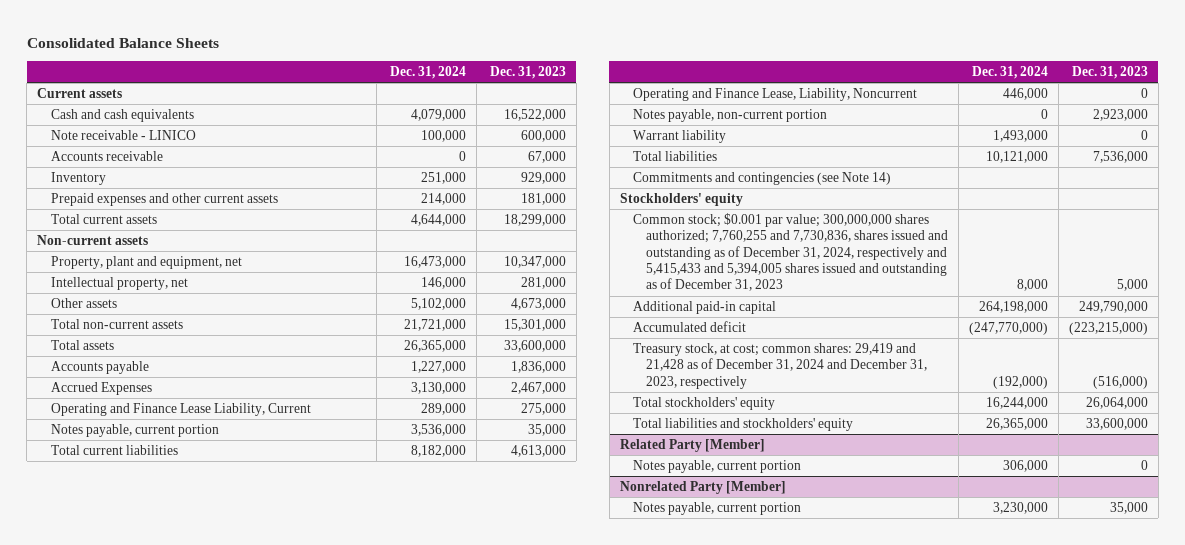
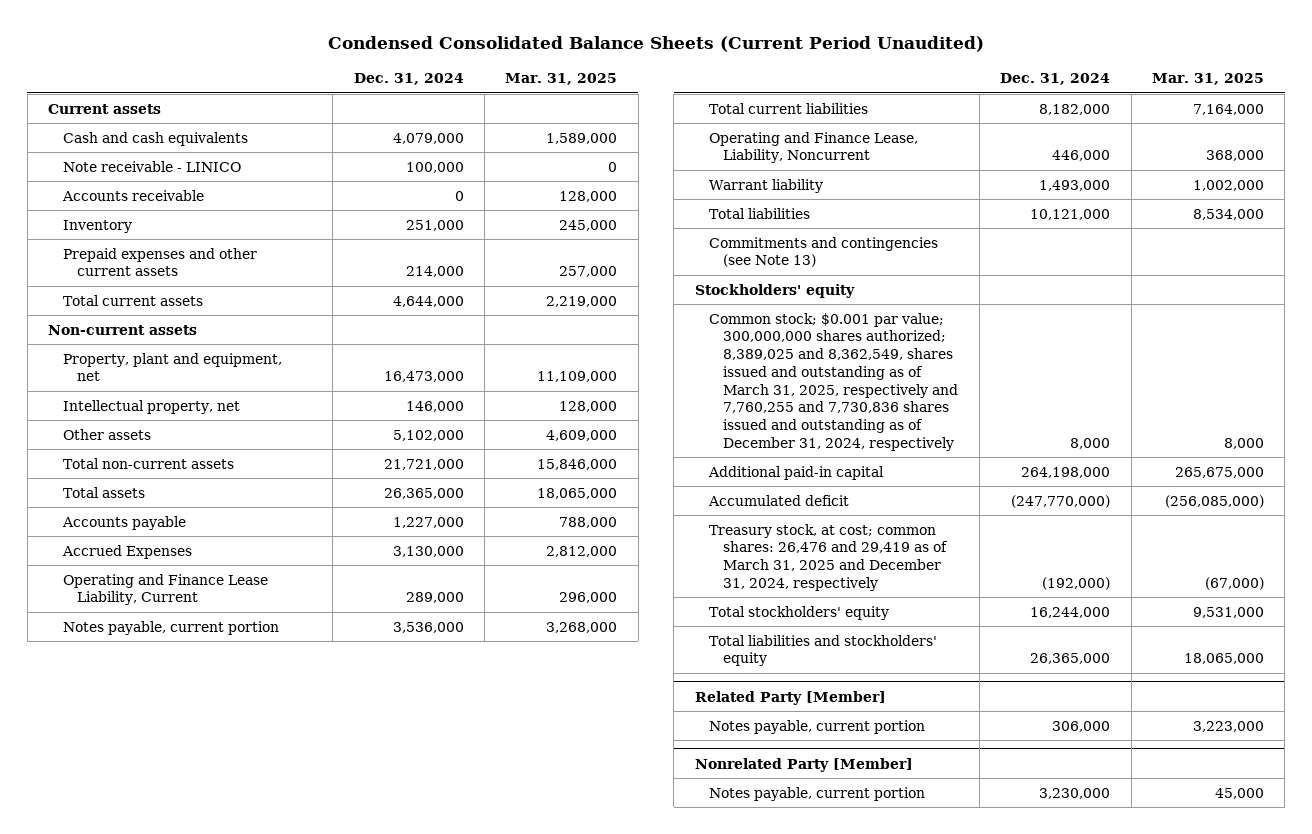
[26,37,219,48] Consolidated Balance Sheets -> [328,36,985,53] Condensed Consolidated Balance Sheets (Current Period Unaudited)
[489,66,566,80] Dec. 31, 2023 -> none
none -> [505,73,618,86] Mar. 31, 2025
[632,109,827,123] Notes payable, non-current portion -> none
[632,172,891,186] Commitments and contingencies (see Note 14) -> [709,236,939,268] Commitments and contingencies (see Note 13)
[632,213,948,292] Common stock; $0.001 par value; 300,000,000 shares authorized; 7,760,255 and 7,730,836, shares issued and outstanding as of December 31, 2024, respectively and 5,415,433 and 5,394,005 shares issued and outstanding as of December 31, 2023 -> [709,312,959,451] Common stock; $0.001 par value; 300,000,000 shares authorized; 8,389,025 and 8,362,549, shares issued and outstanding as of March 31, 2025, respectively and 7,760,255 and 7,730,836 shares issued and outstanding as of December 31, 2024, respectively
[632,343,927,389] Treasury stock, at cost; common shares: 29,419 and 21,428 as of December 31, 2024 and December 31, 2023, respectively -> [709,523,949,591] Treasury stock, at cost; common shares: 26,476 and 29,419 as of March 31, 2025 and December 31, 2024, respectively

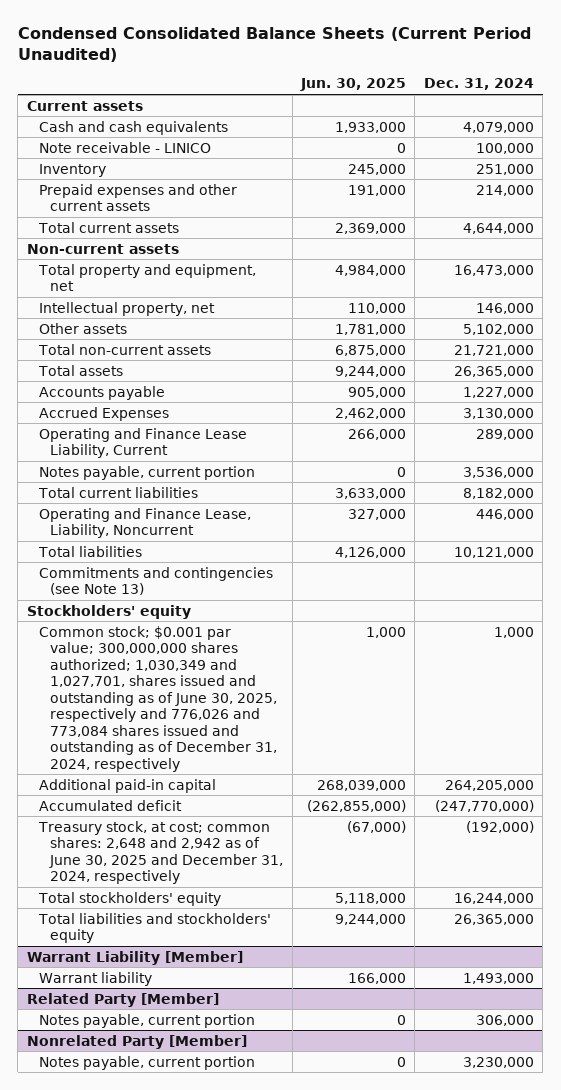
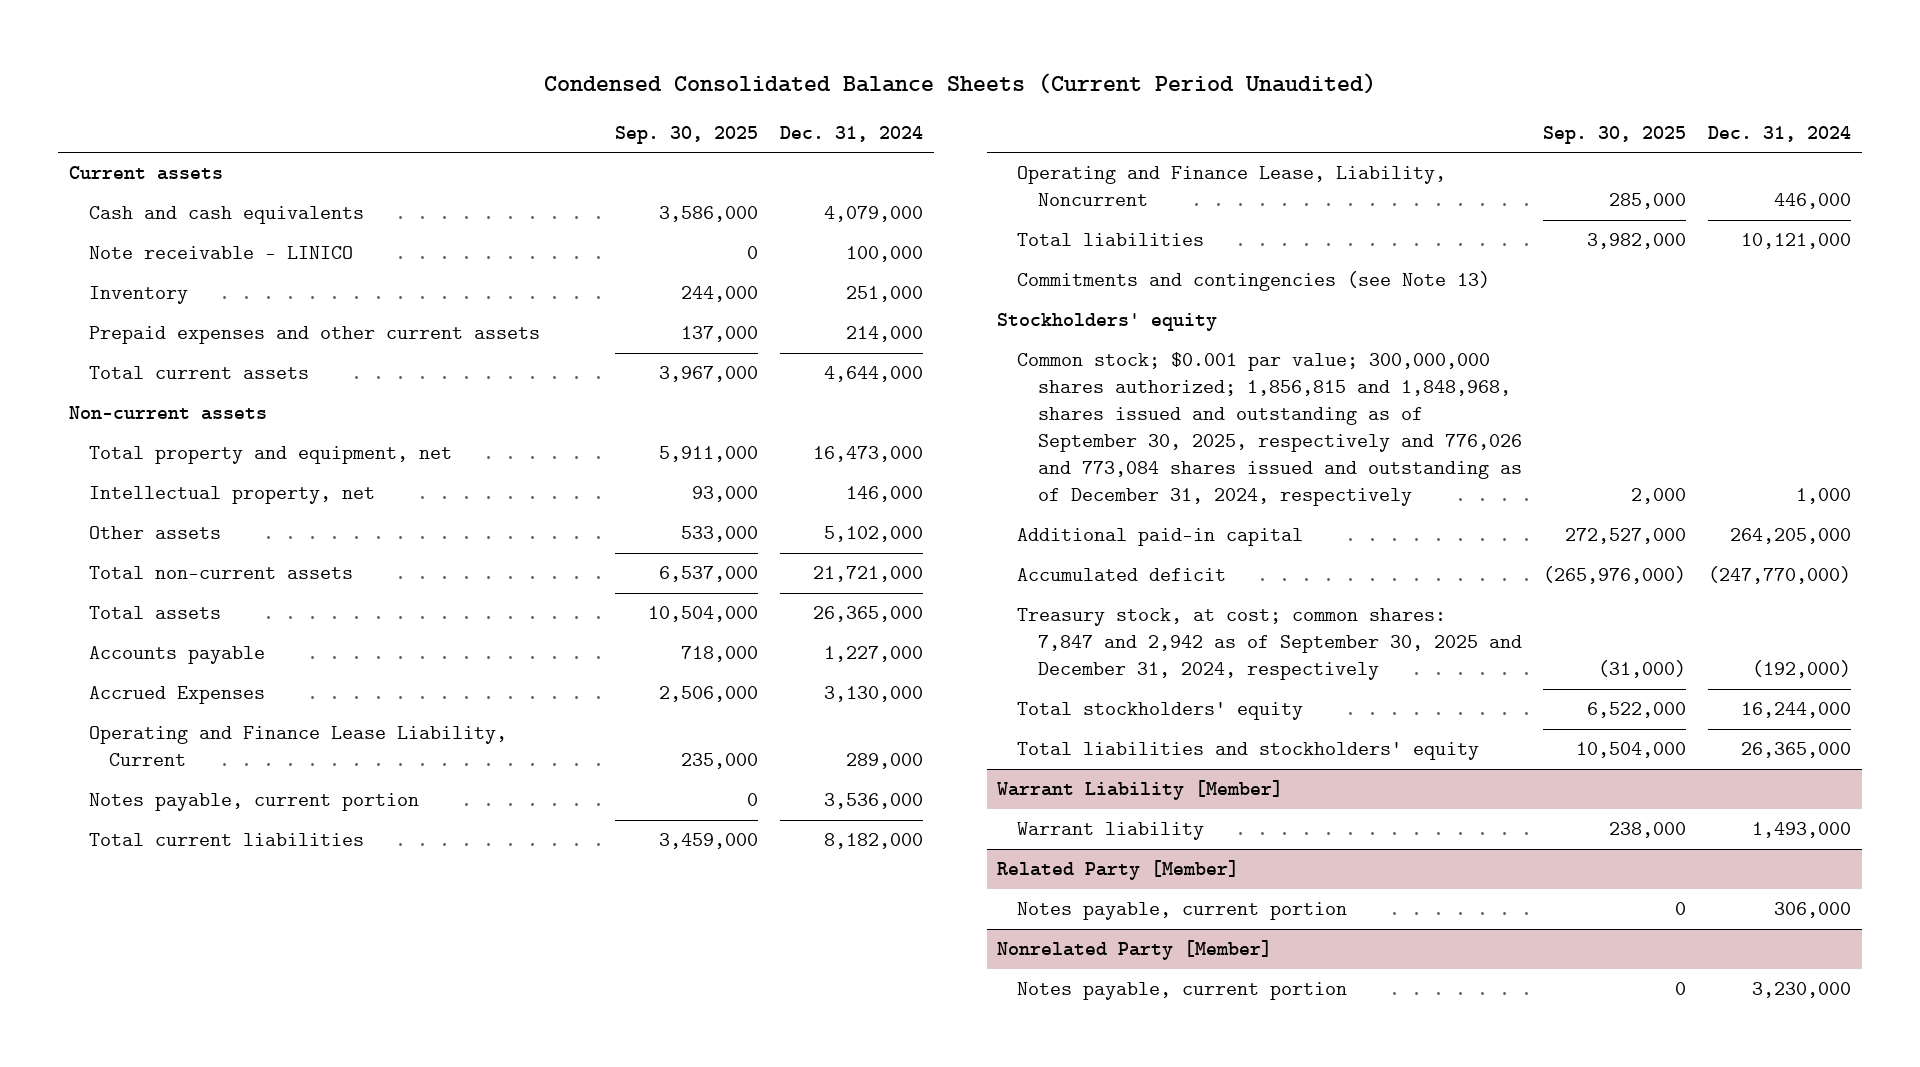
[300,78,407,92] Jun. 30, 2025 -> none
none -> [615,125,759,144] Sep. 30, 2025
[38,625,278,772] Common stock; $0.001 par value; 300,000,000 shares authorized; 1,030,349 and 1,027,701, shares issued and outstanding as of June 30, 2025, respectively and 776,026 and 773,084 shares issued and outstanding as of December 31, 2024, respectively -> [1017,352,1522,507] Common stock; $0.001 par value; 300,000,000 shares authorized; 1,856,815 and 1,848,968, shares issued and outstanding as of September 30, 2025, respectively and 776,026 and 773,084 shares issued and outstanding as of December 31, 2024, respectively
[37,820,284,885] Treasury stock, at cost; common shares: 2,648 and 2,942 as of June 30, 2025 and December 31, 2024, respectively -> [1017,608,1522,681] Treasury stock, at cost; common shares: 7,847 and 2,942 as of September 30, 2025 and December 31, 2024, respectively

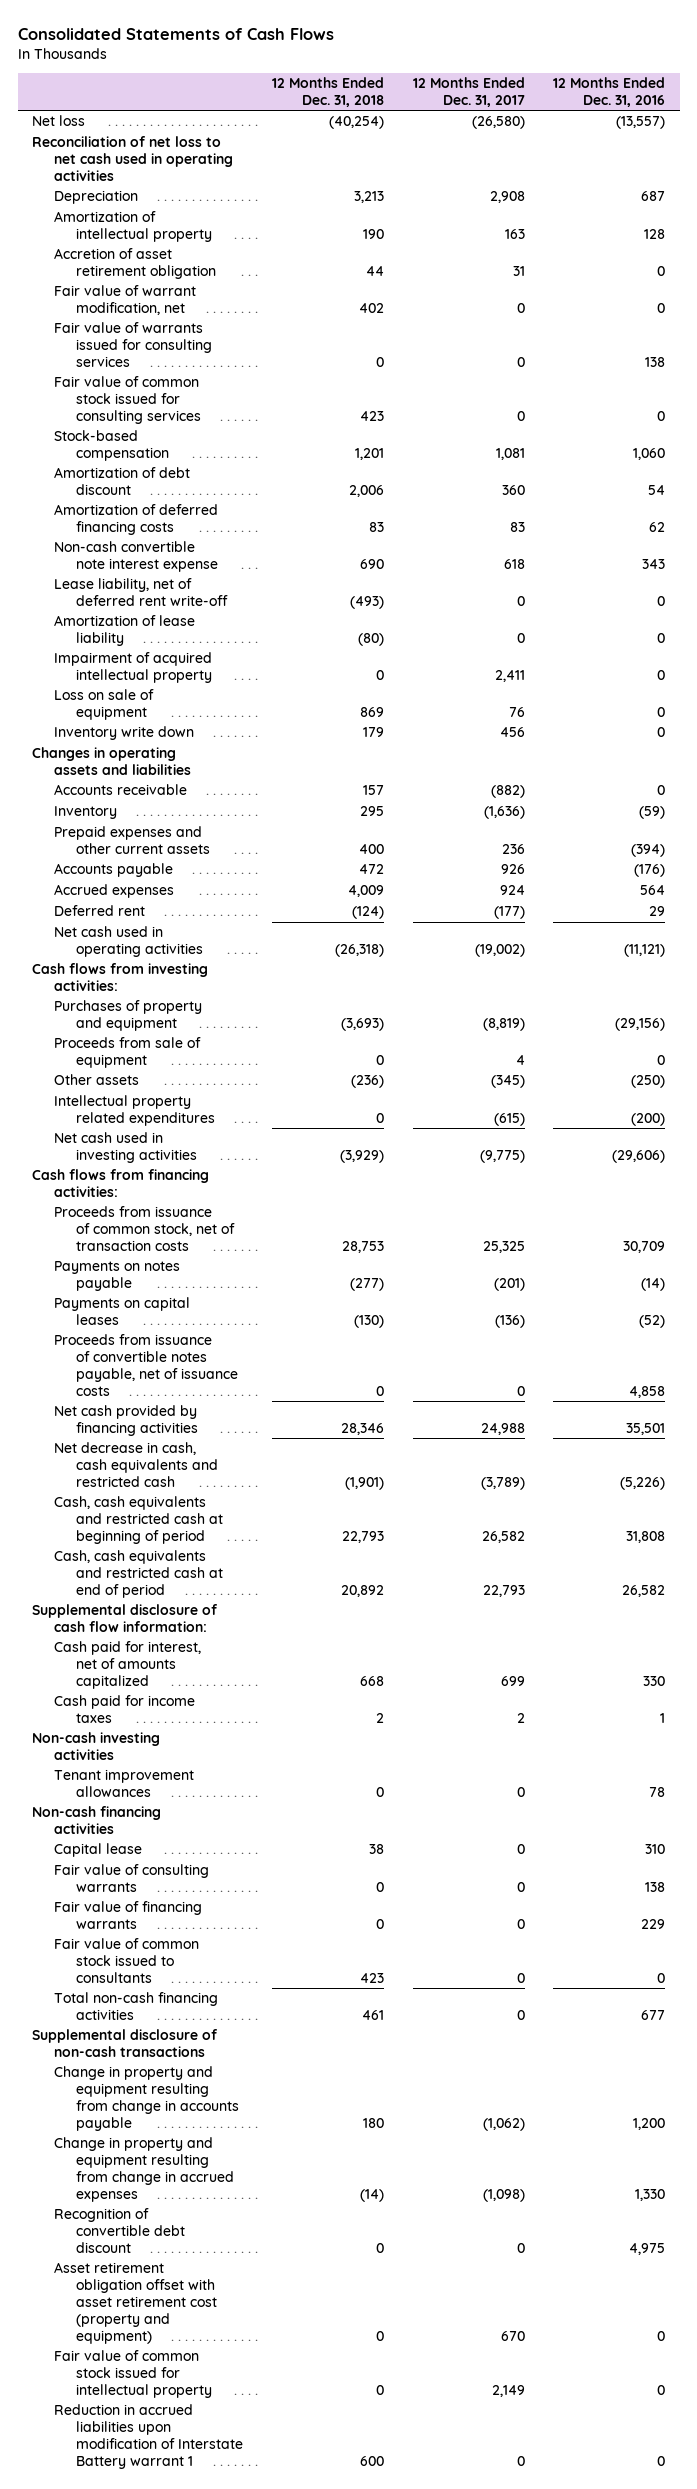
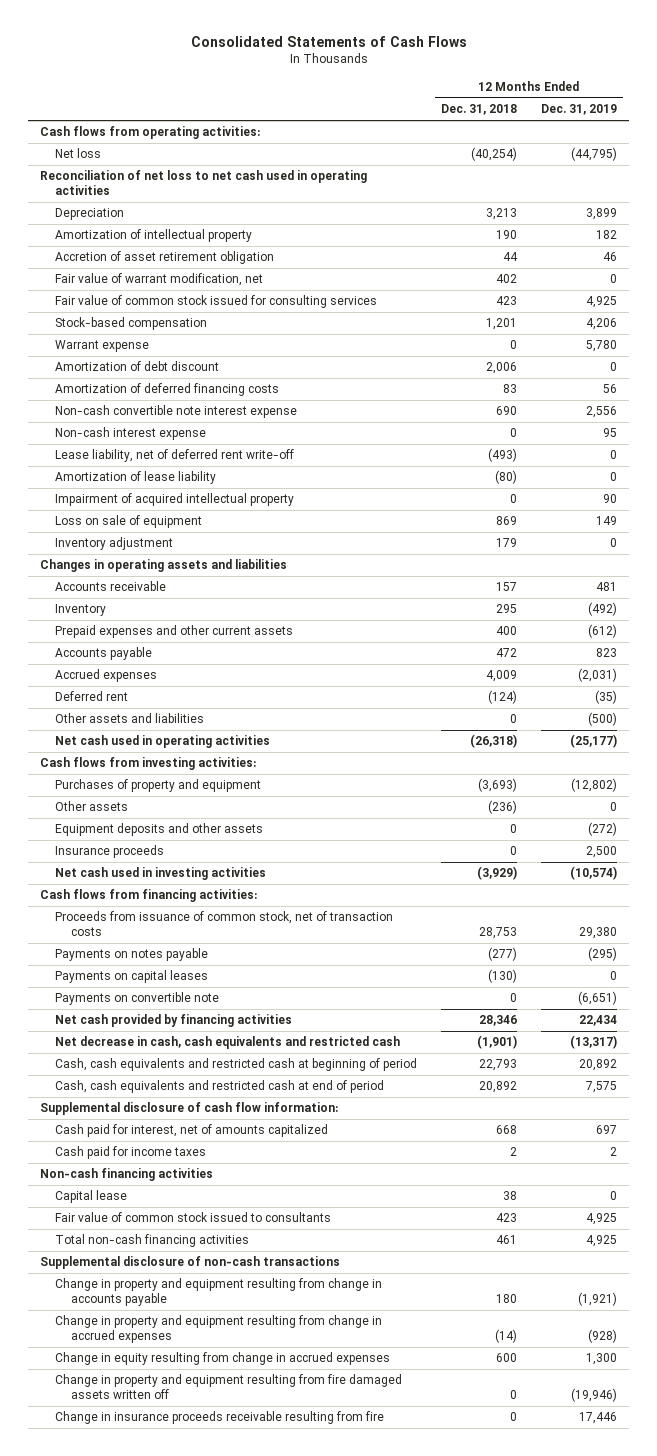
[412,77,525,108] 12 Months Ended Dec. 31, 2017 -> none
[553,77,666,108] 12 Months Ended Dec. 31, 2016 -> none
none -> [541,104,618,116] Dec. 31, 2019
none -> [40,126,261,140] Cash flows from operating activities:
[54,322,213,367] Fair value of warrants issued for consulting services -> none
none -> [55,340,150,353] Warrant expense
none -> [55,427,207,441] Non-cash interest expense
[54,726,195,741] Inventory write down -> [55,537,174,551] Inventory adjustment
none -> [55,713,205,724] Other assets and liabilities
[54,1037,202,1069] Proceeds from sale of equipment -> none
[54,1095,216,1127] Intellectual property related expenditures -> none
none -> [55,823,264,837] Equipment deposits and other assets
none -> [55,845,165,859] Insurance proceeds
[54,1334,239,1396] Proceeds from issuance of convertible notes payable, net of issuance costs -> [55,992,220,1006] Payments on convertible note
[32,1732,161,1761] Non-cash investing activities -> none
[54,1769,195,1798] Tenant improvement allowances -> none
[54,1864,210,1893] Fair value of consulting warrants -> none
[54,1901,203,1930] Fair value of financing warrants -> none
[54,2208,186,2253] Recognition of convertible debt discount -> none
[54,2262,218,2344] Asset retirement obligation offset with asset retirement cost (property and equipment) -> none
[54,2350,213,2398] Fair value of common stock issued for intellectual property -> none
[54,2404,244,2469] Reduction in accrued liabilities upon modification of Interstate Battery warrant 1 -> [55,1352,391,1366] Change in equity resulting from change in accrued expenses
none -> [55,1374,403,1399] Change in property and equipment resulting from fire damaged assets written off
none -> [55,1411,385,1425] Change in insurance proceeds receivable resulting from fire

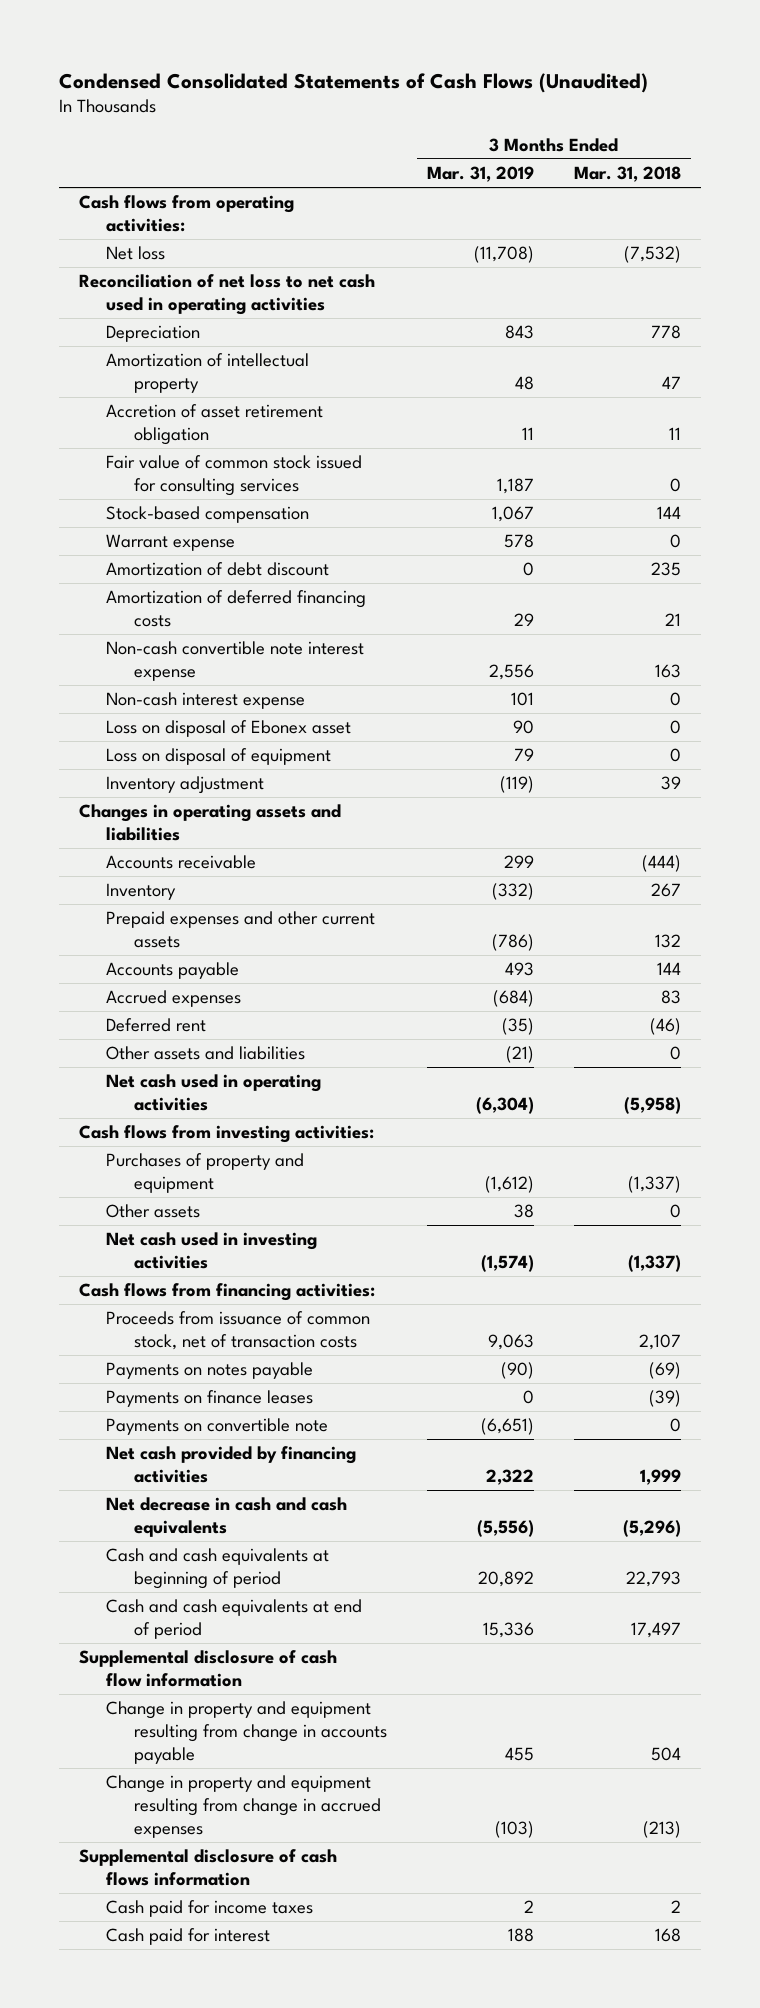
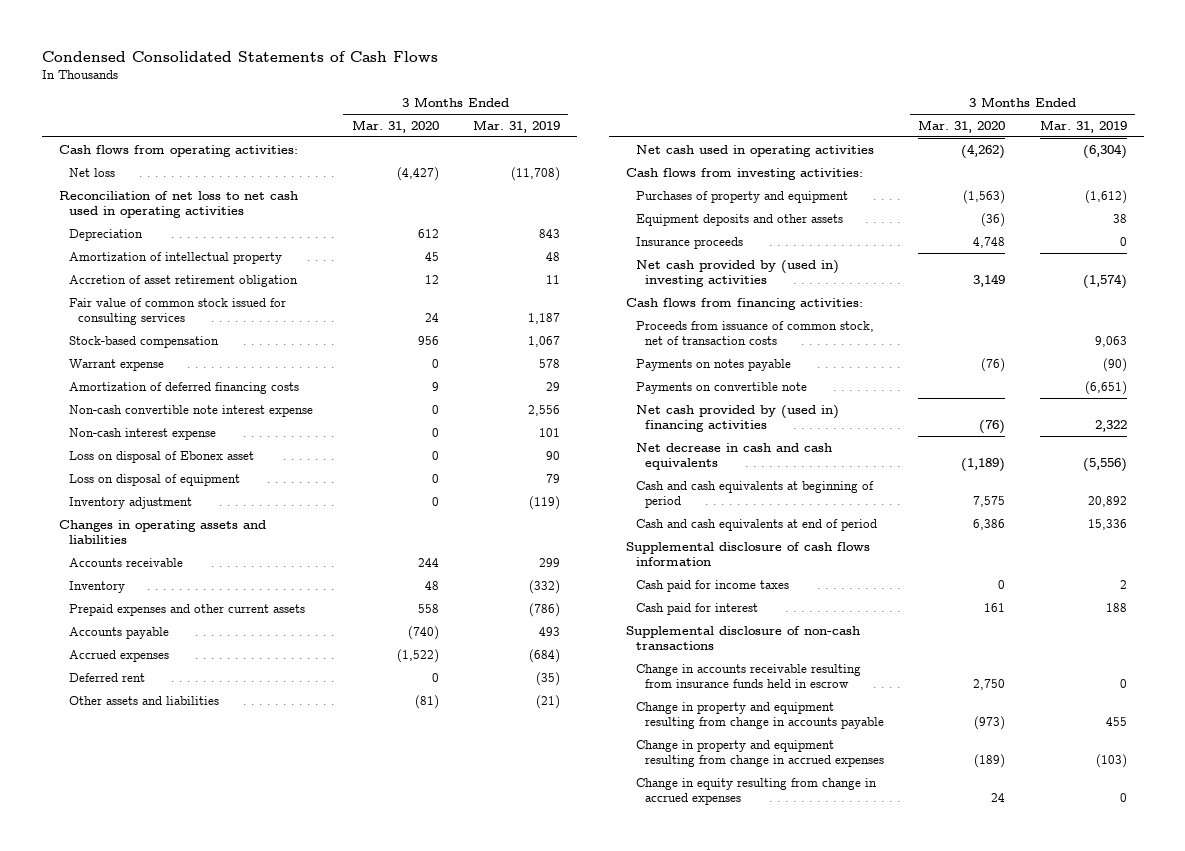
[59,72,649,93] Condensed Consolidated Statements of Cash Flows (Unaudited) -> [41,50,438,62] Condensed Consolidated Statements of Cash Flows
[573,166,681,183] Mar. 31, 2018 -> none
none -> [351,119,439,133] Mar. 31, 2020
[106,562,330,577] Amortization of debt discount -> none
[106,1204,201,1219] Other assets -> none
none -> [635,213,843,226] Equipment deposits and other assets
none -> [635,236,743,249] Insurance proceeds
[106,1232,318,1270] Net cash used in investing activities -> [635,259,839,288] Net cash provided by (used in) investing activities
[106,1390,314,1408] Payments on finance leases -> none
[106,1446,357,1484] Net cash provided by financing activities -> [635,404,839,433] Net cash provided by (used in) financing activities
[78,1650,337,1688] Supplemental disclosure of cash flow information -> none
none -> [625,625,860,651] Supplemental disclosure of non-cash transactions
none -> [635,663,861,689] Change in accounts receivable resulting from insurance funds held in escrow
[106,1701,387,1765] Change in property and equipment resulting from change in accounts payable -> [635,701,885,730] Change in property and equipment resulting from change in accounts payable
[106,1775,381,1839] Change in property and equipment resulting from change in accrued expenses -> [635,739,885,768] Change in property and equipment resulting from change in accrued expenses
none -> [635,777,877,806] Change in equity resulting from change in accrued expenses

